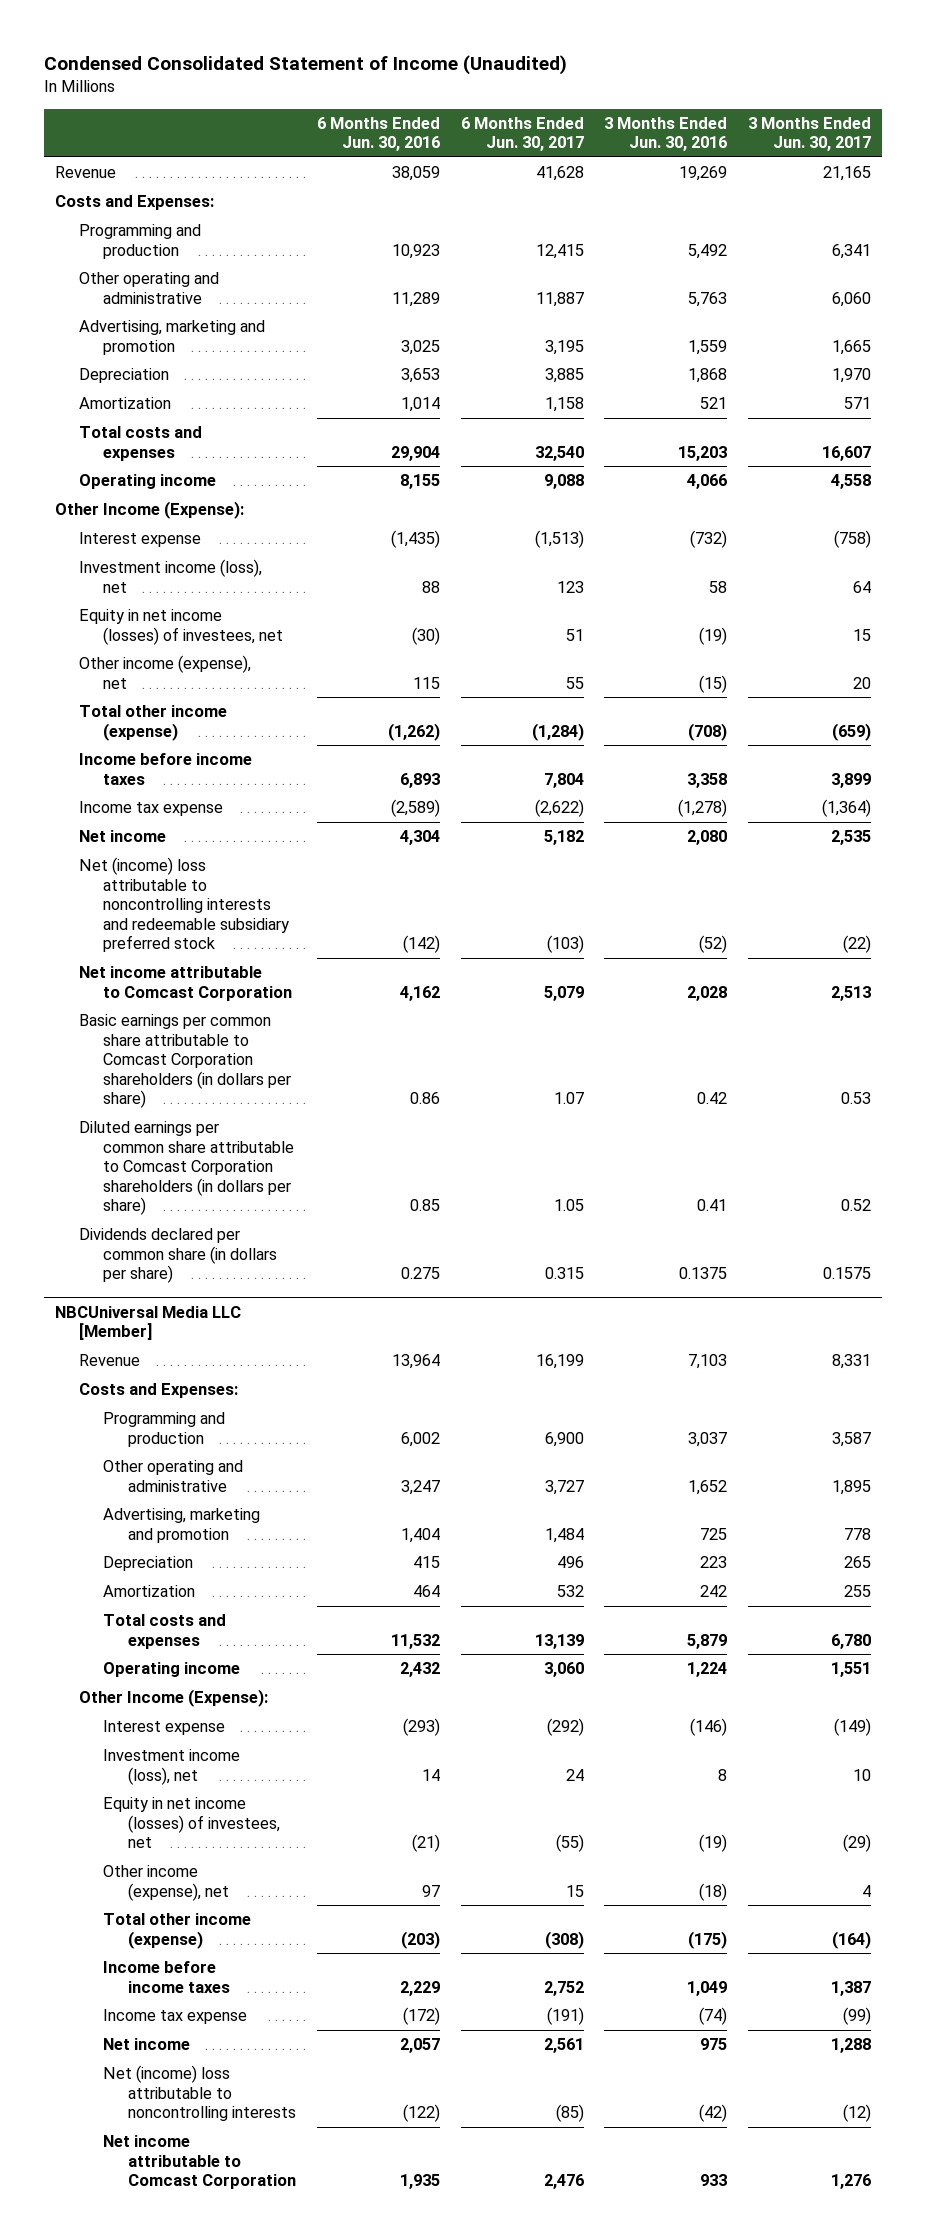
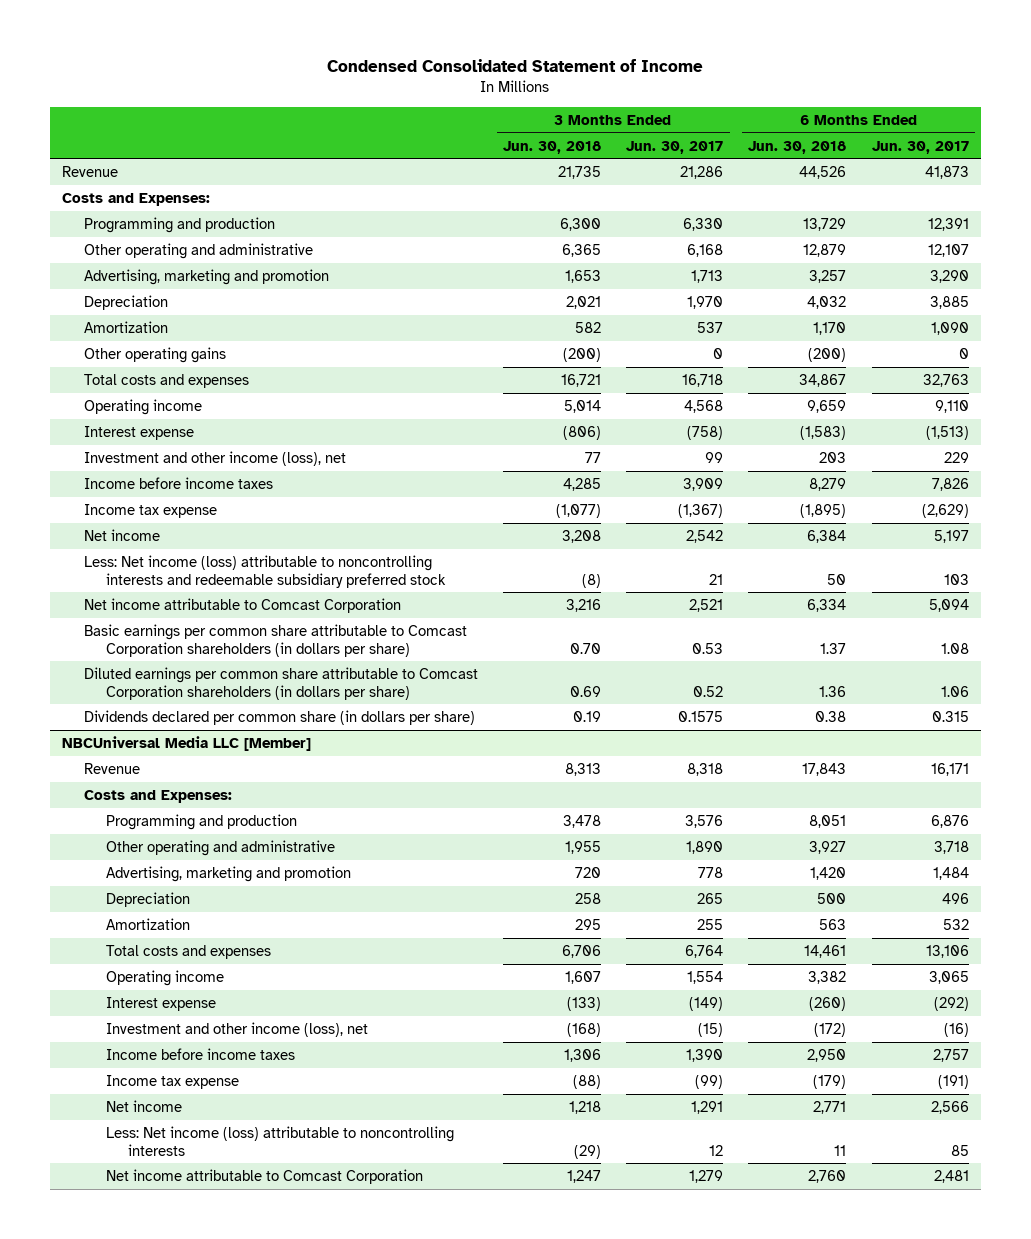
[44,54,568,75] Condensed Consolidated Statement of Income (Unaudited) -> [327,59,704,73] Condensed Consolidated Statement of Income
[316,116,440,152] 6 Months Ended Jun. 30, 2016 -> none
[604,116,728,152] 3 Months Ended Jun. 30, 2016 -> none
none -> [503,140,602,154] Jun. 30, 2018
none -> [748,140,847,154] Jun. 30, 2018
[535,166,584,182] 41,628 -> [924,165,969,179] 41,873
[823,166,872,182] 21,165 -> [680,165,724,179] 21,286
[535,243,584,259] 12,415 -> [927,217,969,231] 12,391
[832,243,872,259] 6,341 -> [683,217,724,231] 6,330
[535,291,584,307] 11,887 -> [927,243,969,257] 12,107
[832,291,872,307] 6,060 -> [687,243,724,257] 6,168
[544,339,584,355] 3,195 -> [929,269,969,283] 3,290
[832,339,872,355] 1,665 -> [691,269,724,283] 1,713
[54,501,244,520] Other Income (Expense): -> none
[544,397,584,413] 1,158 -> [930,321,969,335] 1,090
[844,397,872,410] 571 -> [697,321,724,333] 537
none -> [84,346,227,363] Other operating gains
[534,445,584,461] 32,540 -> [922,373,969,387] 32,763
[822,445,872,461] 16,607 -> [682,373,724,387] 16,718
[543,474,584,490] 9,088 -> [934,399,969,413] 9,110
[831,474,872,490] 4,558 -> [684,399,724,413] 4,568
[79,559,263,593] Investment income (loss), net -> none
[79,609,284,645] Equity in net income (losses) of investees, net -> none
[79,655,252,689] Other income (expense), net -> none
[79,705,228,741] Total other income (expense) -> [84,450,347,466] Investment and other income (loss), net
[531,722,584,741] (1,284) -> [943,451,969,463] 229
[832,722,872,741] (659) -> [705,451,724,463] 99
[543,772,584,788] 7,804 -> [931,477,969,491] 7,826
[831,772,872,788] 3,899 -> [683,477,724,491] 3,909
[534,799,584,818] (2,622) -> [921,503,969,518] (2,629)
[822,799,872,818] (1,364) -> [678,503,724,518] (1,367)
[543,830,584,846] 5,182 -> [933,529,969,543] 5,197
[831,830,872,846] 2,535 -> [686,529,724,543] 2,542
[79,857,290,953] Net (income) loss attributable to noncontrolling interests and redeemable subsidiary preferred stock -> [84,554,447,588] Less: Net income (loss) attributable to noncontrolling interests and redeemable subsidiary preferred stock
[546,935,584,954] (103) -> [943,573,969,585] 103
[843,935,872,954] (22) -> [709,573,724,585] 21
[543,985,584,1001] 5,079 -> [928,598,969,612] 5,094
[831,985,872,1001] 2,513 -> [689,598,724,612] 2,521
[553,1092,584,1105] 1.07 -> [940,642,969,654] 1.08
[553,1199,584,1212] 1.05 -> [940,685,969,697] 1.06
[535,1354,584,1370] 16,199 -> [930,762,969,776] 16,171
[832,1354,872,1370] 8,331 -> [687,762,724,776] 8,318
[544,1431,584,1447] 6,900 -> [930,814,969,828] 6,876
[832,1431,872,1447] 3,587 -> [685,814,724,828] 3,576
[544,1479,584,1495] 3,727 -> [933,840,969,854] 3,718
[832,1479,872,1495] 1,895 -> [686,840,724,854] 1,890
[79,1689,269,1708] Other Income (Expense): -> none
[534,1633,584,1649] 13,139 -> [925,944,969,958] 13,106
[831,1633,872,1649] 6,780 -> [685,944,724,958] 6,764
[543,1662,584,1678] 3,060 -> [928,970,969,984] 3,065
[831,1662,872,1678] 1,551 -> [687,970,724,984] 1,554
[103,1749,241,1785] Investment income (loss), net -> none
[103,1797,280,1849] Equity in net income (losses) of investees, net -> none
[103,1865,229,1901] Other income (expense), net -> none
[103,1913,252,1949] Total other income (expense) -> [106,1021,369,1037] Investment and other income (loss), net
[544,1930,584,1949] (308) -> [943,1022,969,1037] (16)
[832,1930,872,1949] (164) -> [698,1022,724,1037] (15)
[543,1980,584,1996] 2,752 -> [932,1048,969,1062] 2,757
[831,1980,872,1996] 1,387 -> [686,1048,724,1062] 1,390
[543,2038,584,2054] 2,561 -> [930,1100,969,1114] 2,566
[831,2038,872,2054] 1,288 -> [691,1100,724,1114] 1,291
[103,2065,296,2122] Net (income) loss attributable to noncontrolling interests -> [106,1125,455,1156] Less: Net income (loss) attributable to noncontrolling interests
[555,2104,584,2123] (85) -> [950,1144,969,1156] 85
[843,2104,872,2123] (12) -> [709,1144,724,1156] 12
[543,2174,584,2190] 2,476 -> [933,1169,969,1183] 2,481
[831,2174,872,2190] 1,276 -> [689,1169,724,1183] 1,279

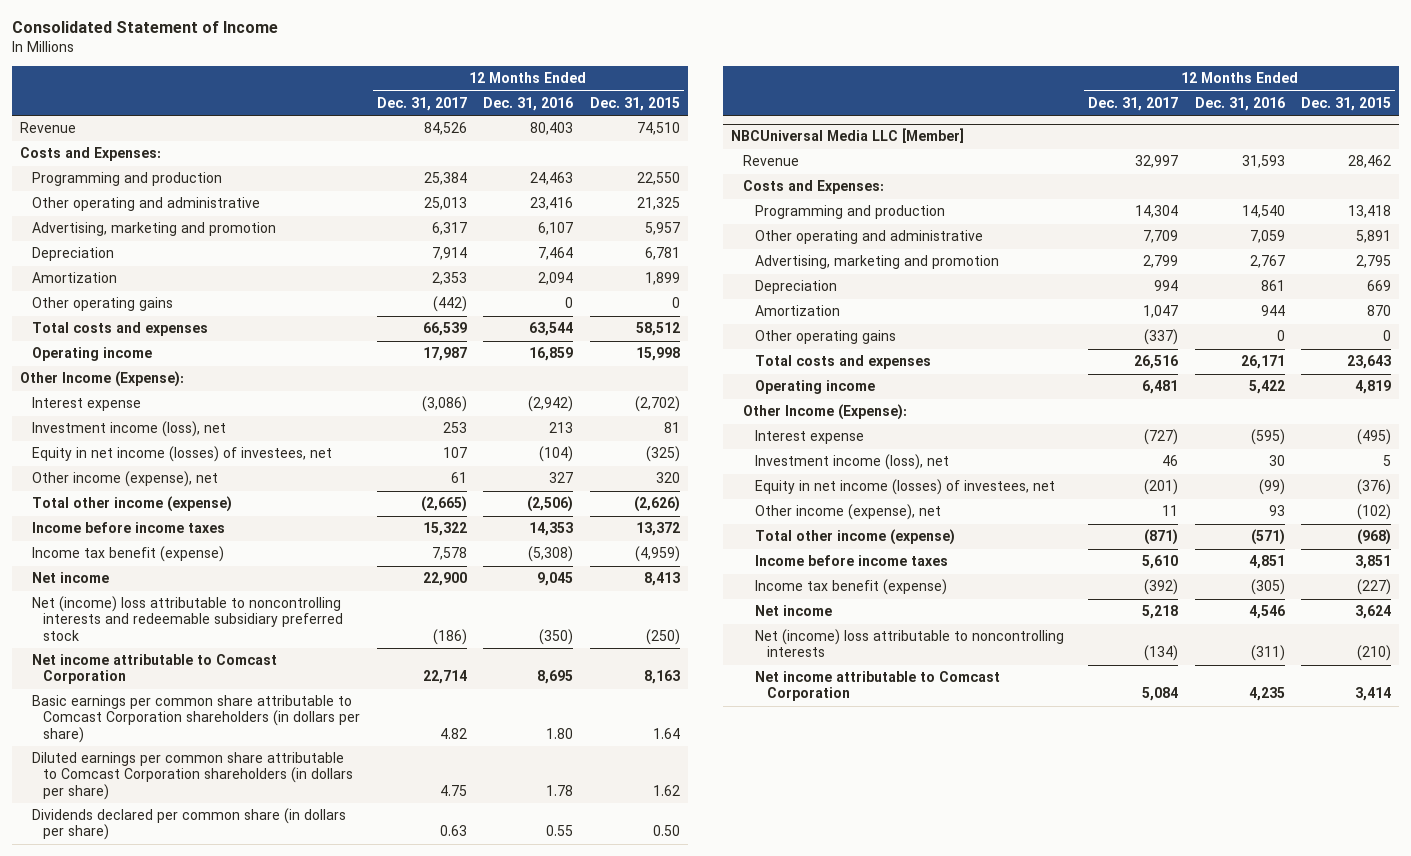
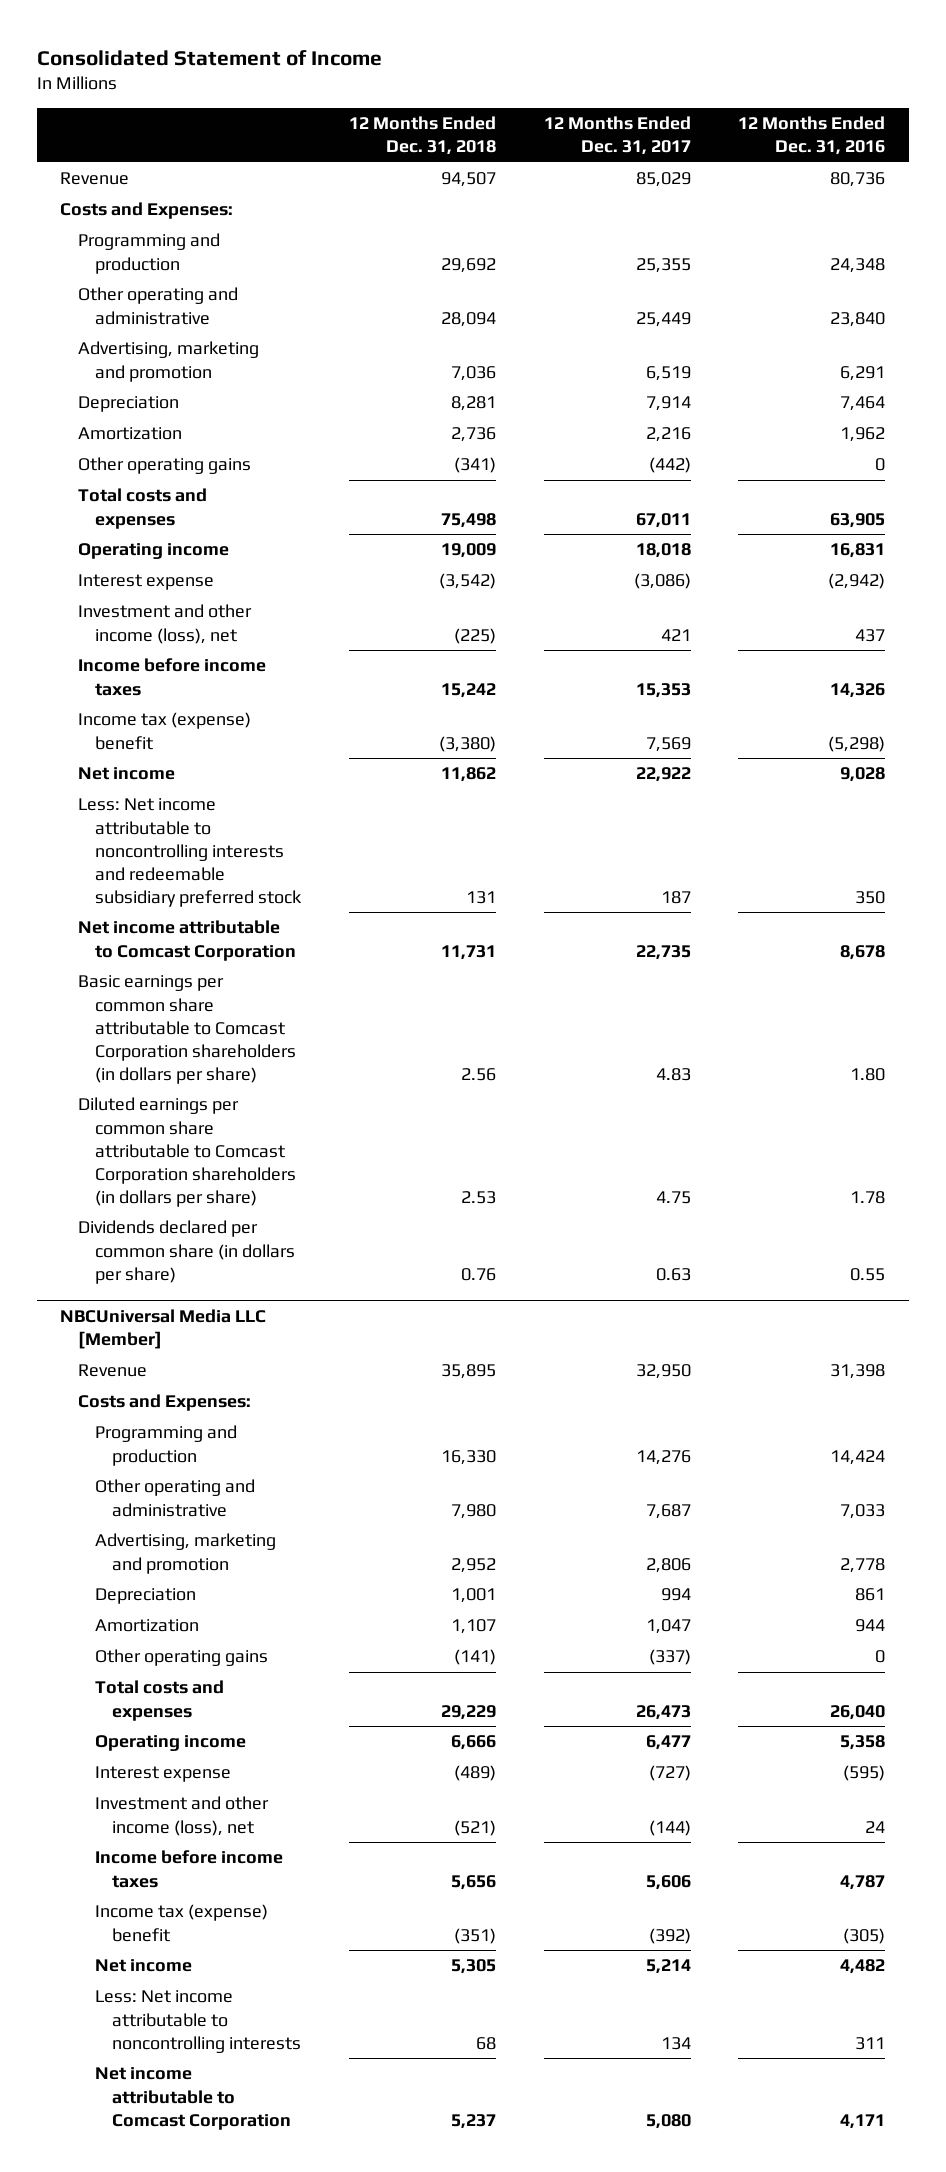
[589,96,680,111] Dec. 31, 2015 -> none
none -> [349,116,497,156] 12 Months Ended Dec. 31, 2018
[423,122,467,136] 84,526 -> [635,172,691,188] 85,029
[530,122,574,136] 80,403 -> [830,172,886,188] 80,736
[423,172,467,186] 25,384 -> [635,257,691,273] 25,355
[530,172,574,186] 24,463 -> [830,257,886,273] 24,348
[423,197,467,211] 25,013 -> [635,311,691,327] 25,449
[530,197,574,211] 23,416 -> [830,311,886,327] 23,840
[431,222,467,236] 6,317 -> [645,365,691,381] 6,519
[538,222,574,236] 6,107 -> [840,365,886,381] 6,291
[431,272,467,286] 2,353 -> [645,427,691,443] 2,216
[538,272,574,286] 2,094 -> [840,427,886,443] 1,962
[19,371,184,388] Other Income (Expense): -> none
[422,322,467,337] 66,539 -> [635,512,691,528] 67,011
[529,322,574,337] 63,544 -> [830,512,886,528] 63,905
[422,347,467,362] 17,987 -> [635,543,691,559] 18,018
[529,347,574,362] 16,859 -> [830,543,886,559] 16,831
[31,421,226,438] Investment income (loss), net -> none
[31,446,332,463] Equity in net income (losses) of investees, net -> none
[31,471,218,488] Other income (expense), net -> none
[31,496,232,513] Total other income (expense) -> [77,604,252,644] Investment and other income (loss), net
[420,496,467,513] (2,665) -> [660,628,691,641] 421
[527,496,574,513] (2,506) -> [855,628,886,642] 437
[422,522,467,537] 15,322 -> [635,682,691,698] 15,353
[529,522,574,537] 14,353 -> [830,682,886,698] 14,326
[31,546,224,563] Income tax benefit (expense) -> [77,712,251,750] Income tax (expense) benefit
[431,547,467,561] 7,578 -> [645,736,691,752] 7,569
[528,546,574,563] (5,308) -> [828,735,886,752] (5,298)
[422,572,467,587] 22,900 -> [635,767,691,783] 22,922
[537,572,574,587] 9,045 -> [840,767,886,783] 9,028
[31,596,344,641] Net (income) loss attributable to noncontrolling interests and redeemable subsidiary preferred stock -> [77,798,303,907] Less: Net income attributable to noncontrolling interests and redeemable subsidiary preferred stock
[432,628,467,645] (186) -> [660,890,691,904] 187
[539,628,574,645] (350) -> [855,890,886,904] 350
[422,670,467,685] 22,714 -> [635,944,691,960] 22,735
[537,670,574,685] 8,695 -> [840,944,886,960] 8,678
[439,727,467,739] 4.82 -> [655,1067,691,1081] 4.83
[1135,155,1179,169] 32,997 -> [635,1364,691,1380] 32,950
[1241,155,1285,169] 31,593 -> [830,1364,886,1380] 31,398
[1135,205,1179,219] 14,304 -> [635,1449,691,1465] 14,276
[1241,205,1285,219] 14,540 -> [830,1449,886,1465] 14,424
[1143,230,1179,244] 7,709 -> [645,1503,691,1519] 7,687
[1249,230,1285,244] 7,059 -> [840,1503,886,1519] 7,033
[1143,255,1179,269] 2,799 -> [645,1557,691,1573] 2,806
[1249,255,1285,269] 2,767 -> [840,1557,886,1573] 2,778
[742,404,907,421] Other Income (Expense): -> none
[1134,355,1179,370] 26,516 -> [635,1704,691,1720] 26,473
[1240,355,1285,370] 26,171 -> [830,1704,886,1720] 26,040
[1142,380,1179,395] 6,481 -> [645,1735,691,1751] 6,477
[1248,380,1285,395] 5,422 -> [840,1735,886,1751] 5,358
[754,454,949,471] Investment income (loss), net -> none
[754,479,1055,496] Equity in net income (losses) of investees, net -> none
[754,504,941,521] Other income (expense), net -> none
[754,529,955,546] Total other income (expense) -> [95,1796,270,1836] Investment and other income (loss), net
[1144,529,1179,546] (871) -> [648,1819,691,1836] (144)
[1250,529,1285,546] (571) -> [865,1820,886,1833] 24
[1142,555,1179,570] 5,610 -> [645,1874,691,1890] 5,606
[1248,555,1285,570] 4,851 -> [840,1874,886,1890] 4,787
[754,579,947,596] Income tax benefit (expense) -> [95,1904,269,1942] Income tax (expense) benefit
[1142,605,1179,620] 5,218 -> [645,1959,691,1975] 5,214
[1248,605,1285,620] 4,546 -> [840,1959,886,1975] 4,482
[754,629,1064,658] Net (income) loss attributable to noncontrolling interests -> [95,1990,302,2053] Less: Net income attributable to noncontrolling interests
[1144,645,1179,662] (134) -> [660,2036,691,2050] 134
[1250,645,1285,662] (311) -> [855,2036,886,2050] 311
[1142,687,1179,702] 5,084 -> [645,2113,691,2129] 5,080
[1248,687,1285,702] 4,235 -> [840,2113,886,2129] 4,171

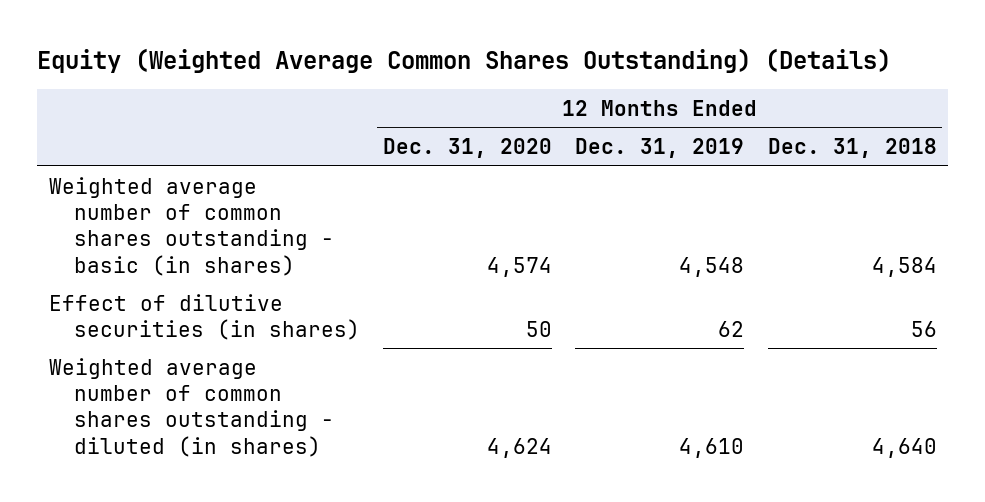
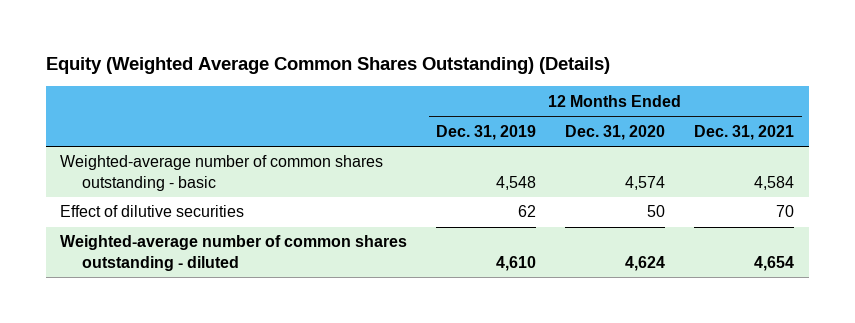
[767,137,937,158] Dec. 31, 2018 -> none
none -> [694,124,795,140] Dec. 31, 2021
[48,176,334,276] Weighted average number of common shares outstanding - basic (in shares) -> [60,155,384,191] Weighted-average number of common shares outstanding - basic
[48,293,360,340] Effect of dilutive securities (in shares) -> [60,205,245,218] Effect of dilutive securities
[48,357,334,457] Weighted average number of common shares outstanding - diluted (in shares) -> [60,235,408,271] Weighted-average number of common shares outstanding - diluted

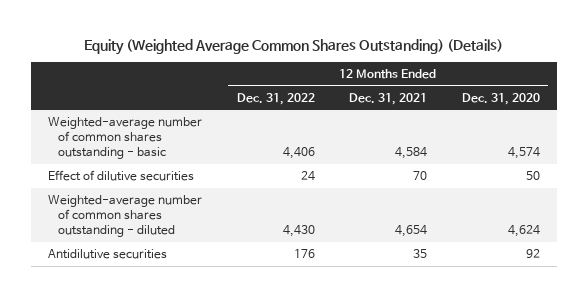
[436,124,537,140] Dec. 31, 2019 -> none
none -> [236,92,315,105] Dec. 31, 2022
none -> [48,249,168,260] Antidilutive securities

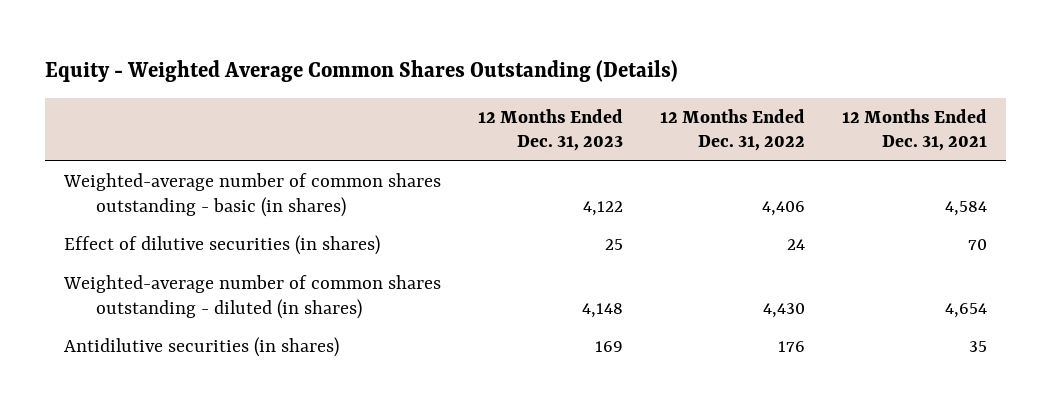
[83,38,503,55] Equity (Weighted Average Common Shares Outstanding) (Details) -> [45,60,679,83] Equity - Weighted Average Common Shares Outstanding (Details)
[461,92,540,105] Dec. 31, 2020 -> none
none -> [477,108,623,152] 12 Months Ended Dec. 31, 2023
[48,117,203,160] Weighted-average number of common shares outstanding - basic -> [62,173,441,217] Weighted-average number of common shares outstanding - basic (in shares)
[48,170,195,182] Effect of dilutive securities -> [63,235,380,256] Effect of dilutive securities (in shares)
[48,195,203,238] Weighted-average number of common shares outstanding - diluted -> [62,275,441,319] Weighted-average number of common shares outstanding - diluted (in shares)
[48,249,168,260] Antidilutive securities -> [63,337,339,358] Antidilutive securities (in shares)

